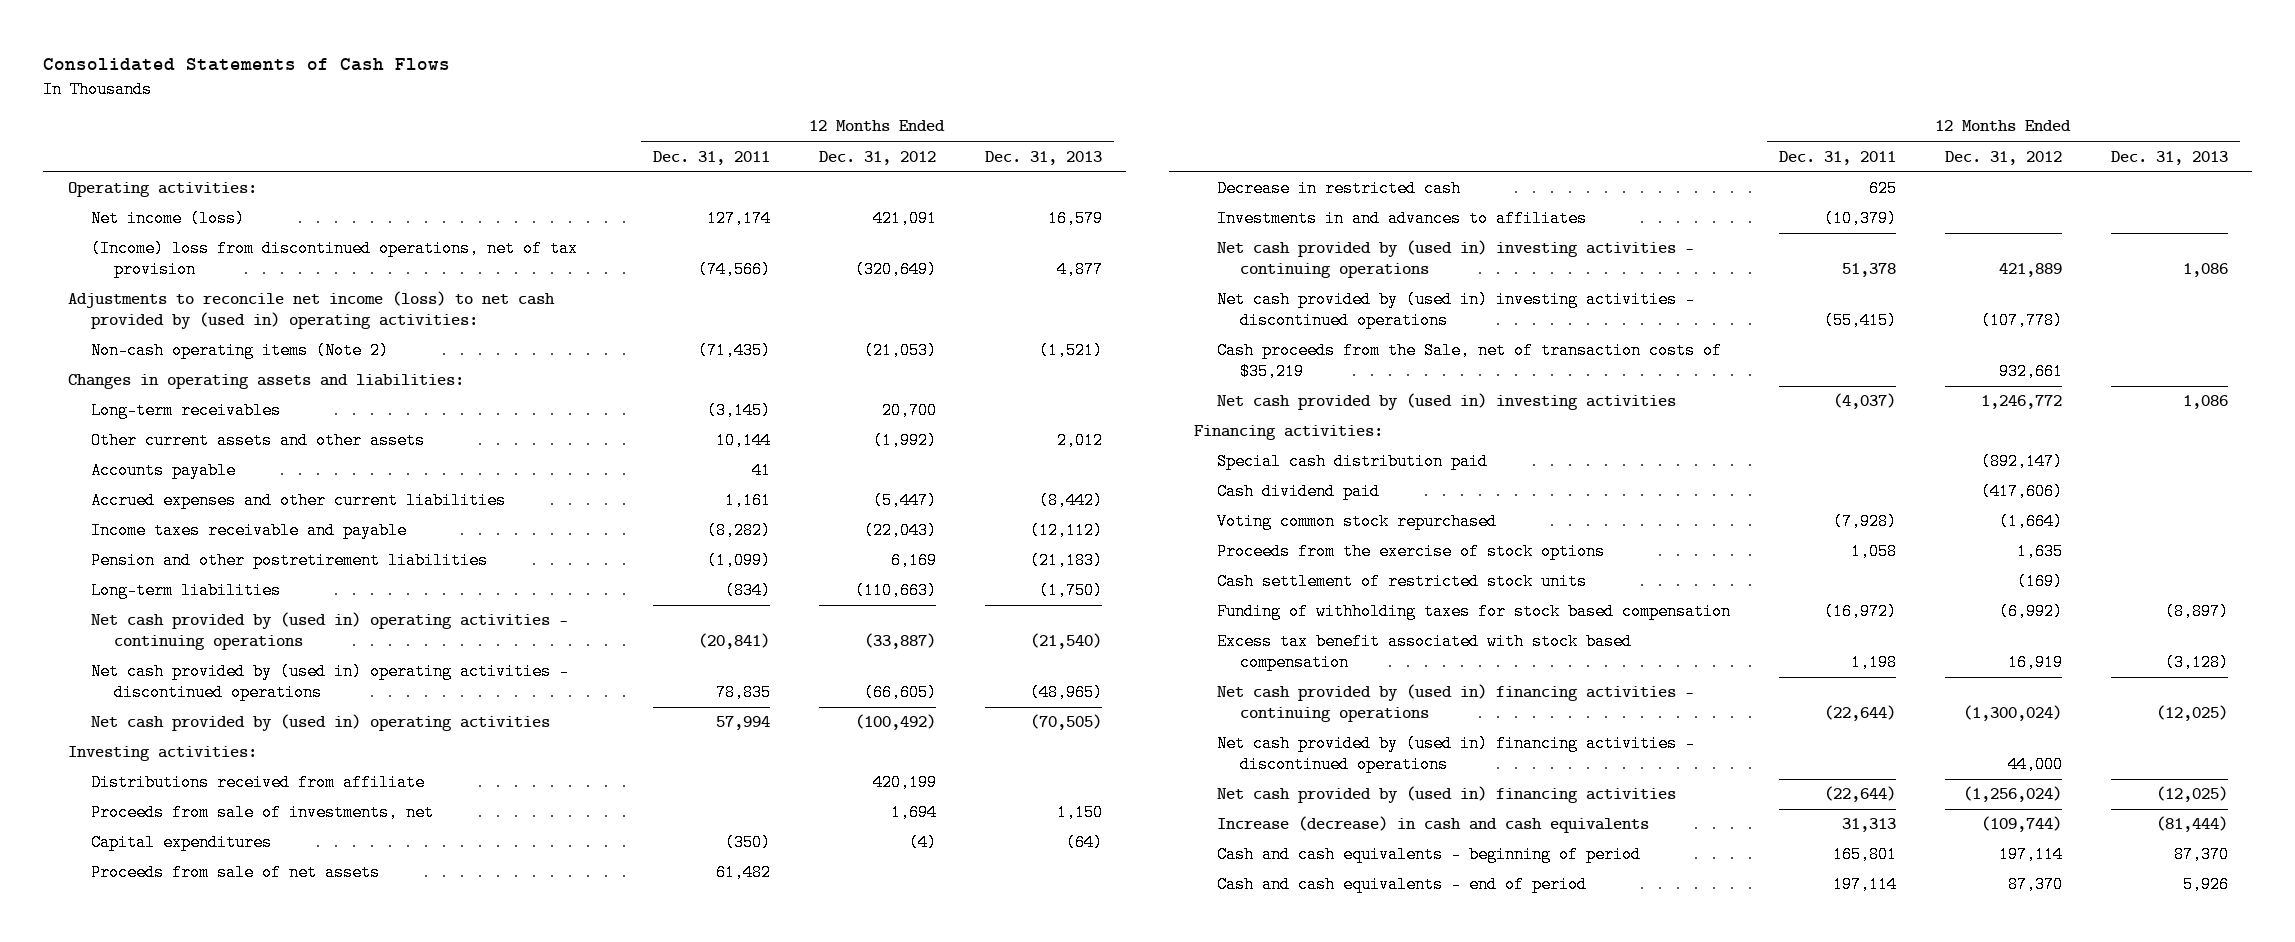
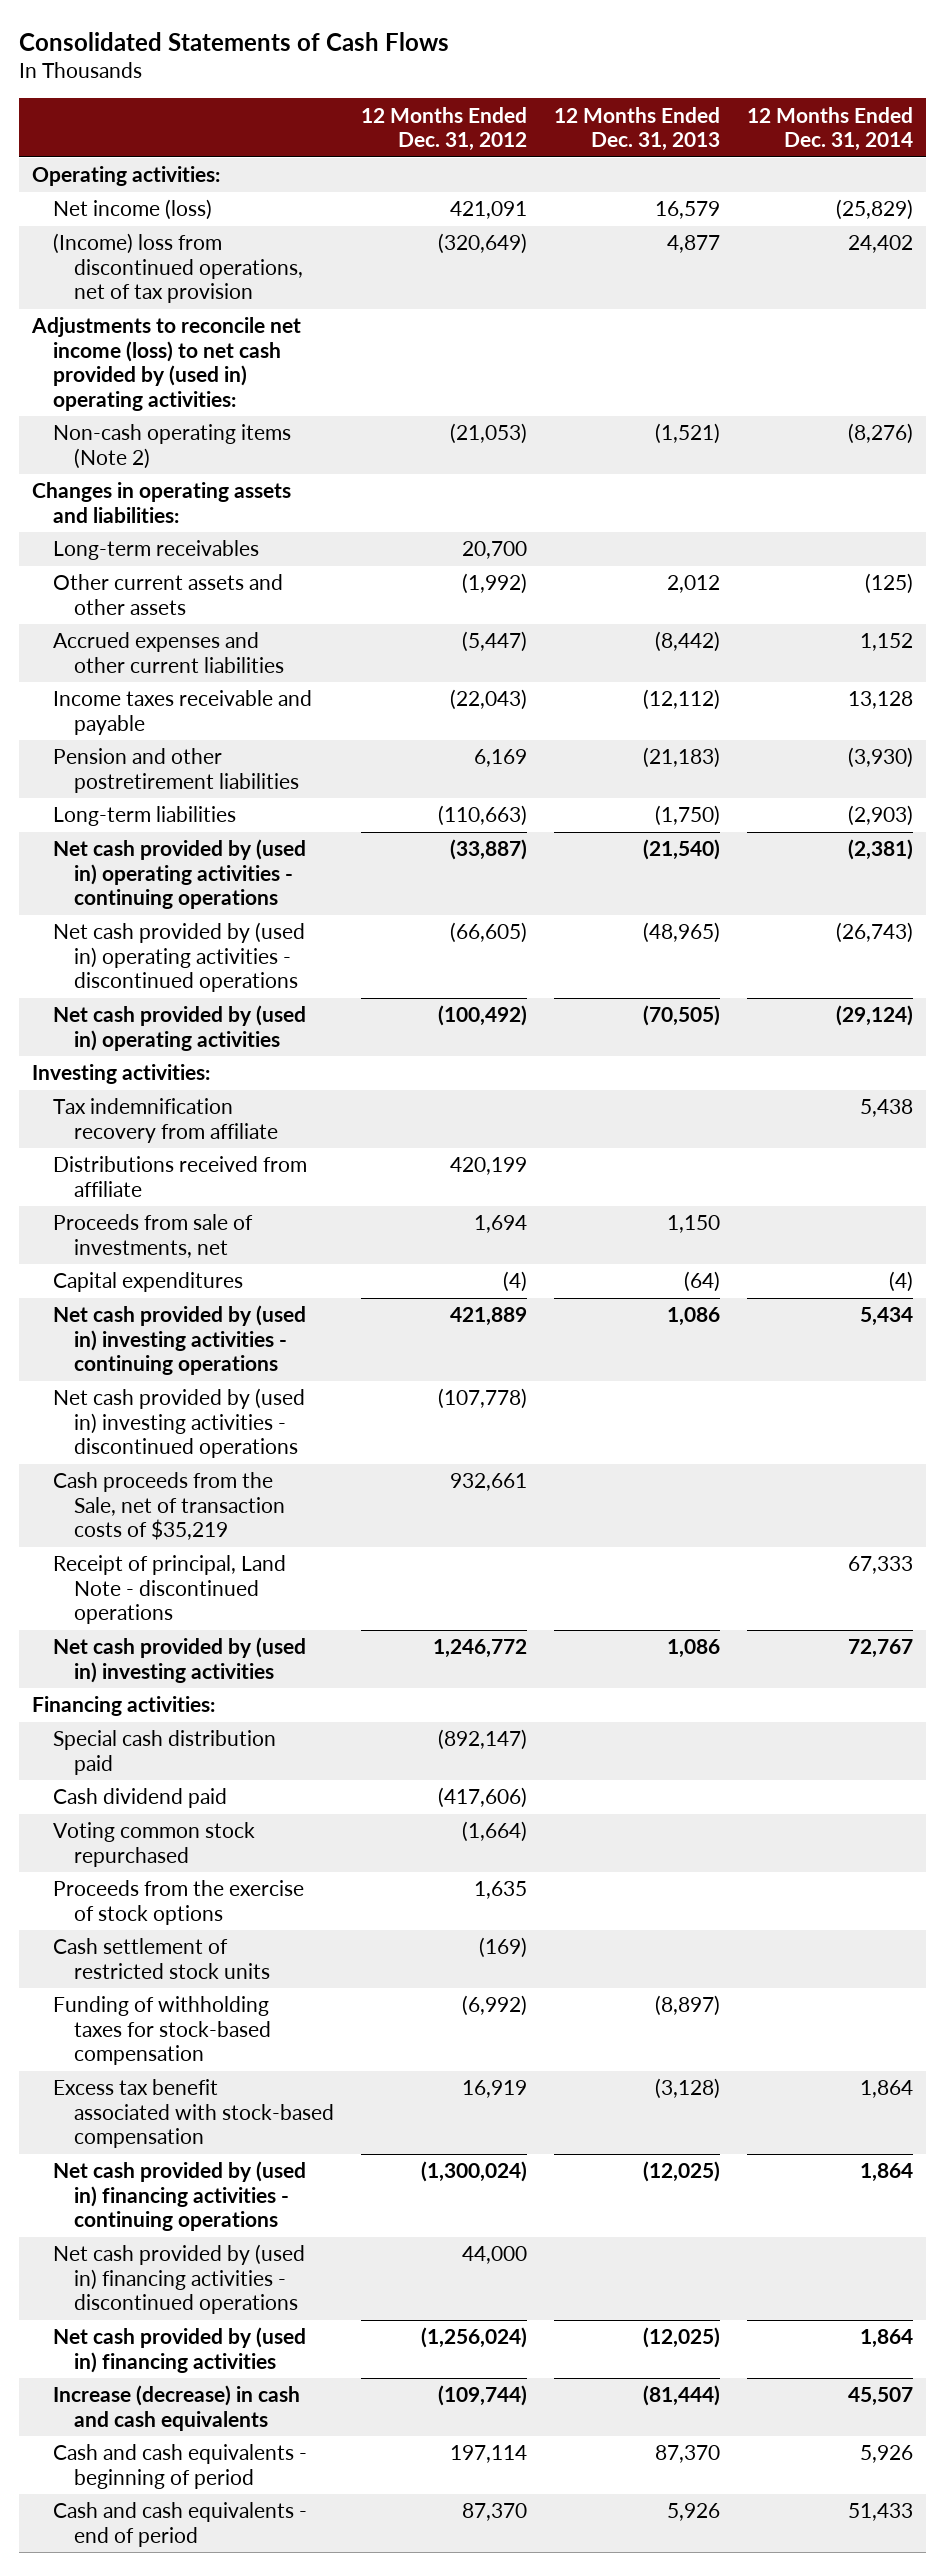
[652,150,770,165] Dec. 31, 2011 -> none
none -> [746,106,913,152] 12 Months Ended Dec. 31, 2014
[91,462,237,480] Accounts payable -> none
none -> [53,1098,279,1143] Tax indemnification recovery from affiliate
[91,864,381,882] Proceeds from sale of net assets -> none
[1217,180,1462,198] Decrease in restricted cash -> none
[1217,210,1588,228] Investments in and advances to affiliates -> none
none -> [53,1555,287,1625] Receipt of principal, Land Note - discontinued operations
[1217,603,1732,621] Funding of withholding taxes for stock based compensation -> [53,1996,272,2066] Funding of withholding taxes for stock-based compensation
[1217,633,1633,671] Excess tax benefit associated with stock based compensation -> [53,2079,335,2149] Excess tax benefit associated with stock-based compensation

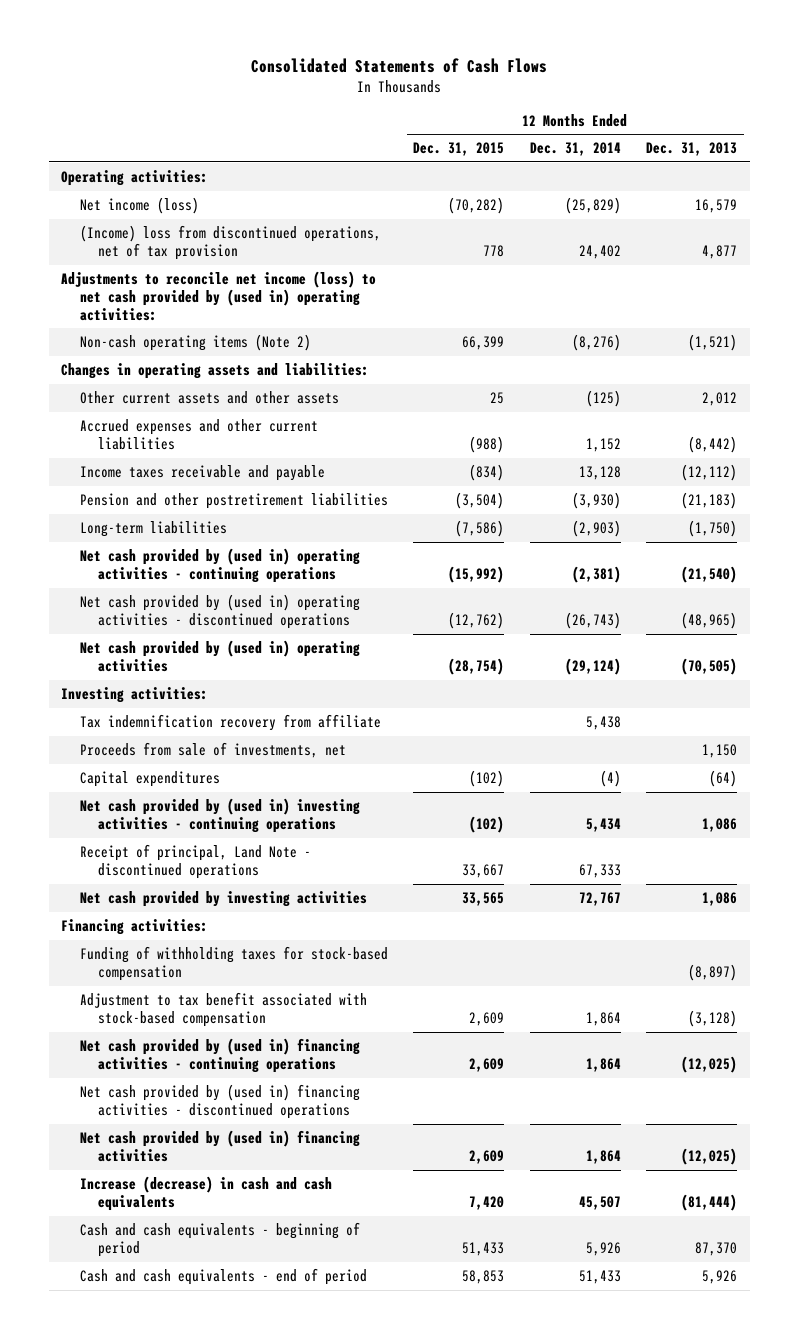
[361,106,528,152] 12 Months Ended Dec. 31, 2012 -> none
none -> [413,142,505,157] Dec. 31, 2015
[53,540,260,561] Long-term receivables -> none
[53,1156,308,1197] Distributions received from affiliate -> none
[53,1388,306,1459] Net cash provided by (used in) investing activities - discontinued operations -> none
[53,1472,286,1541] Cash proceeds from the Sale, net of transaction costs of $35,219 -> none
[53,1637,307,1683] Net cash provided by (used in) investing activities -> [79,891,367,908] Net cash provided by investing activities
[53,1730,277,1775] Special cash distribution paid -> none
[53,1788,228,1809] Cash dividend paid -> none
[53,1822,256,1867] Voting common stock repurchased -> none
[53,1880,305,1925] Proceeds from the exercise of stock options -> none
[53,1938,271,1979] Cash settlement of restricted stock units -> none
[53,2079,335,2149] Excess tax benefit associated with stock-based compensation -> [79,992,367,1027] Adjustment to tax benefit associated with stock-based compensation

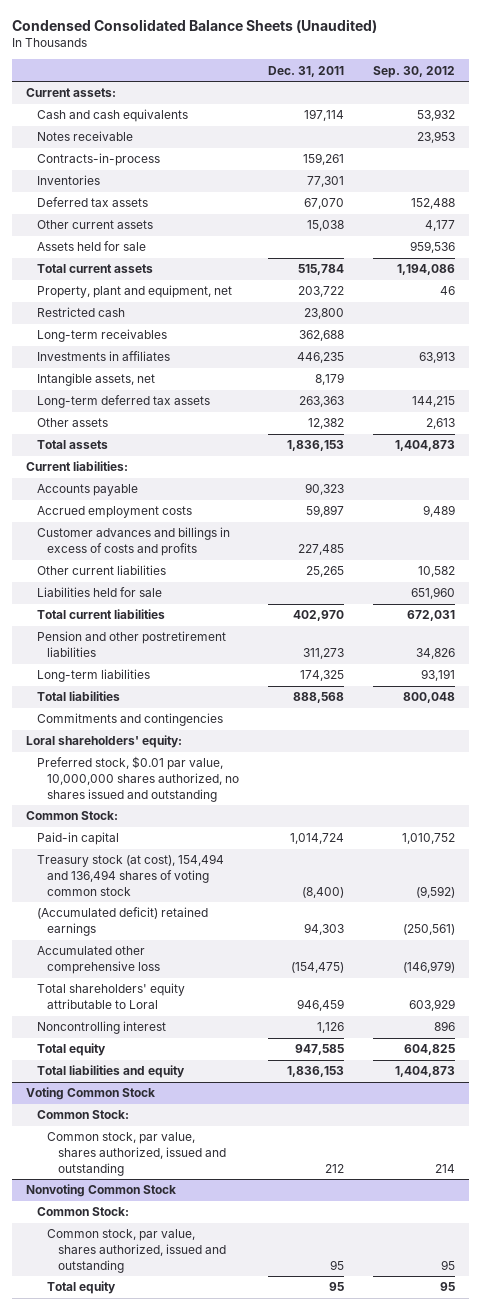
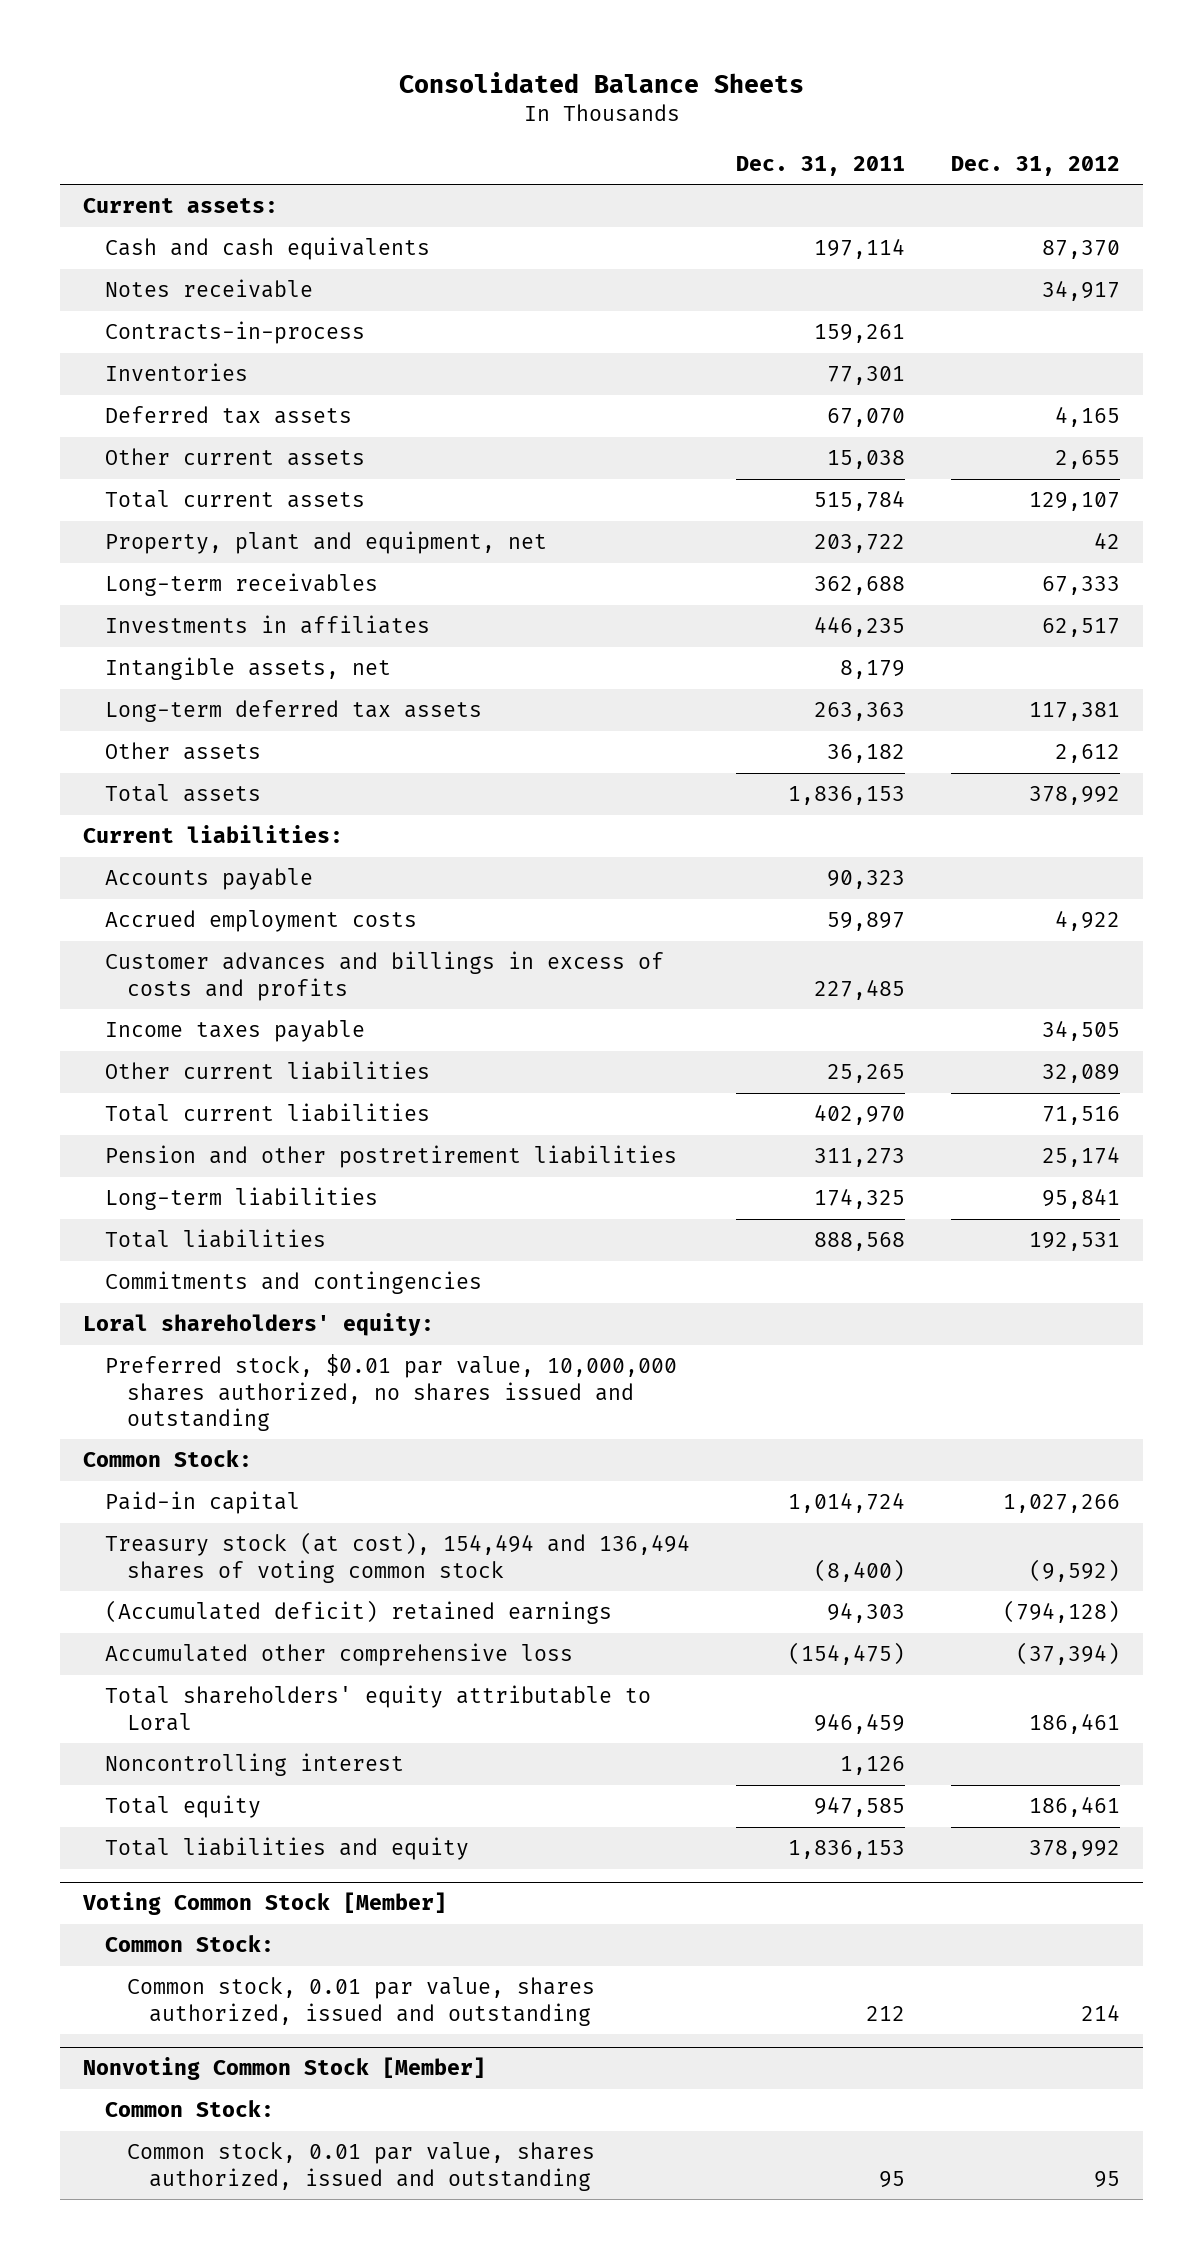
[11,18,377,33] Condensed Consolidated Balance Sheets (Unaudited) -> [398,71,804,93] Consolidated Balance Sheets
[372,65,455,78] Sep. 30, 2012 -> none
none -> [951,155,1121,176] Dec. 31, 2012
[36,241,146,252] Assets held for sale -> none
[36,307,125,318] Restricted cash -> none
[308,418,345,430] 12,382 -> [827,744,906,764] 36,182
none -> [105,1020,366,1043] Income taxes payable
[36,587,162,598] Liabilities held for sale -> none
[26,1087,156,1101] Voting Common Stock -> [81,1892,447,1916] Voting Common Stock [Member]
[47,1132,227,1176] Common stock, par value, shares authorized, issued and outstanding -> [127,1977,596,2026] Common stock, 0.01 par value, shares authorized, issued and outstanding
[26,1184,177,1198] Nonvoting Common Stock -> [82,2057,486,2081] Nonvoting Common Stock [Member]
[47,1281,117,1295] Total equity -> none
[47,1229,227,1273] Common stock, par value, shares authorized, issued and outstanding -> [127,2142,596,2191] Common stock, 0.01 par value, shares authorized, issued and outstanding

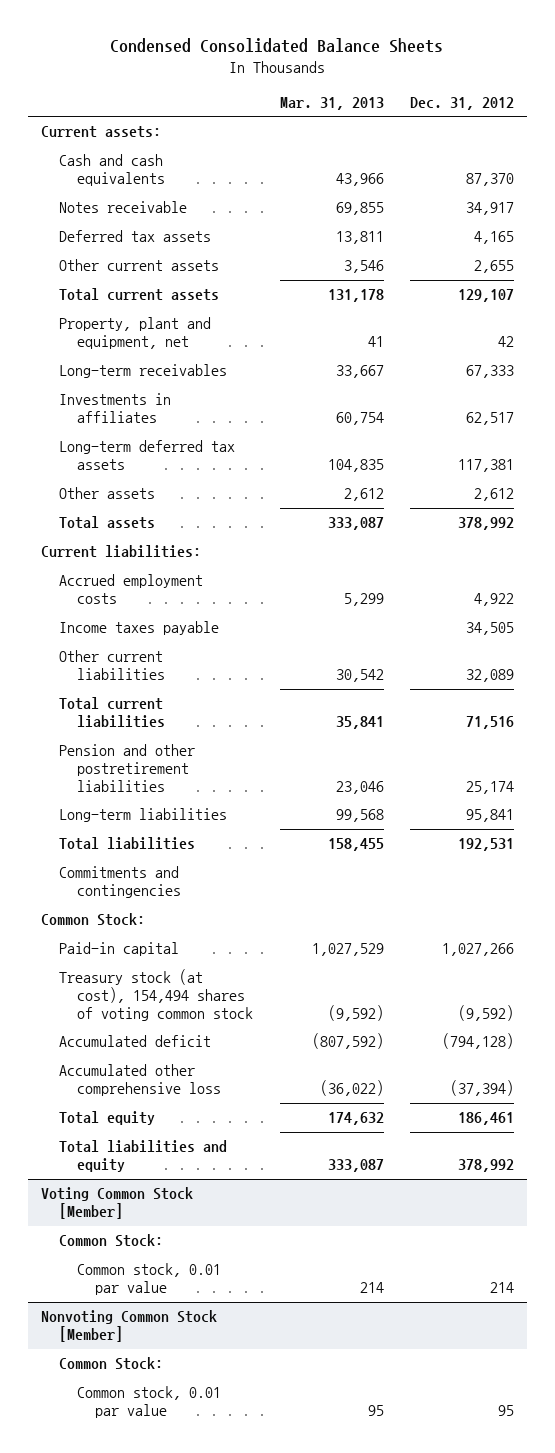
[398,71,804,93] Consolidated Balance Sheets -> [110,38,444,54] Condensed Consolidated Balance Sheets
[736,155,906,176] Dec. 31, 2011 -> none
none -> [279,96,384,110] Mar. 31, 2013
[105,321,366,345] Contracts-in-process -> none
[105,363,249,382] Inventories -> none
[105,657,392,681] Intangible assets, net -> none
[105,868,314,891] Accounts payable -> none
[105,951,665,1001] Customer advances and billings in excess of costs and profits -> none
[82,1313,434,1337] Loral shareholders' equity: -> none
[105,1354,678,1431] Preferred stock, $0.01 par value, 10,000,000 shares authorized, no shares issued and outstanding -> none
[105,1532,691,1583] Treasury stock (at cost), 154,494 and 136,494 shares of voting common stock -> [58,969,253,1022] Treasury stock (at cost), 154,494 shares of voting common stock
[105,1600,613,1625] (Accumulated deficit) retained earnings -> [58,1035,211,1048] Accumulated deficit
[105,1685,652,1731] Total shareholders' equity attributable to Loral -> none
[105,1753,405,1777] Noncontrolling interest -> none
[127,1977,596,2026] Common stock, 0.01 par value, shares authorized, issued and outstanding -> [76,1263,221,1296] Common stock, 0.01 par value
[127,2142,596,2191] Common stock, 0.01 par value, shares authorized, issued and outstanding -> [76,1386,221,1419] Common stock, 0.01 par value

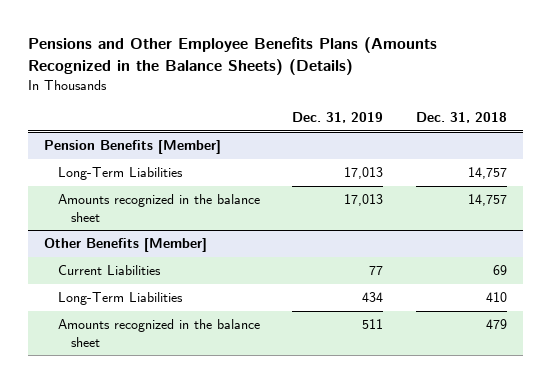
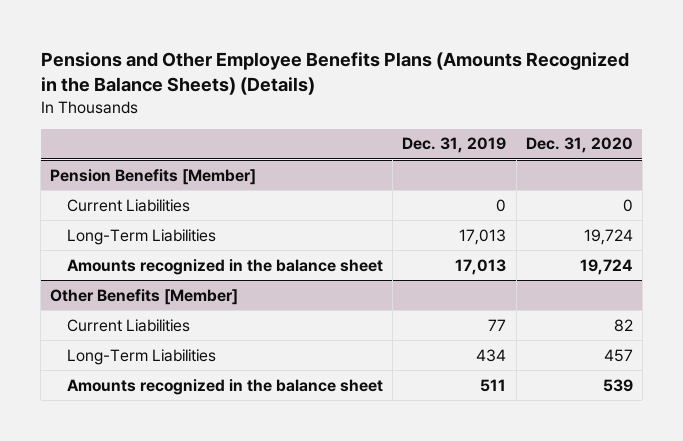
[416,112,508,124] Dec. 31, 2018 -> none
none -> [525,137,633,154] Dec. 31, 2020
none -> [67,198,191,212] Current Liabilities

